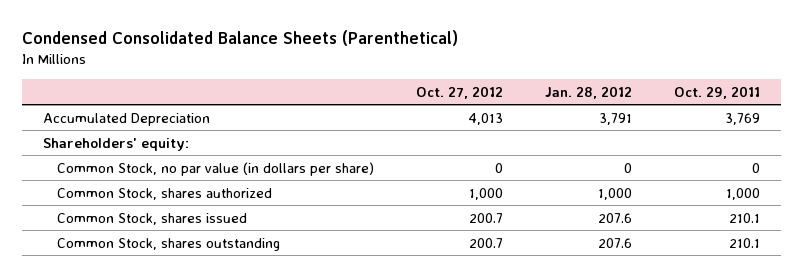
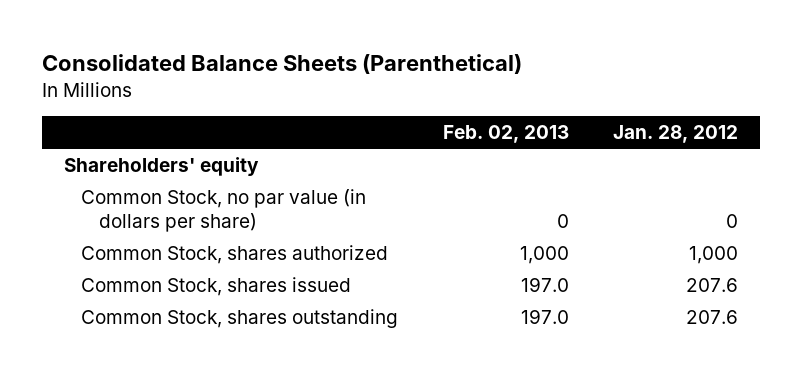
[21,30,458,47] Condensed Consolidated Balance Sheets (Parenthetical) -> [41,54,522,75] Consolidated Balance Sheets (Parenthetical)
[415,85,503,99] Oct. 27, 2012 -> none
[673,85,760,99] Oct. 29, 2011 -> none
none -> [442,124,569,143] Feb. 02, 2013
[42,112,210,126] Accumulated Depreciation -> none
[42,137,189,151] Shareholders' equity: -> [63,157,259,177] Shareholders' equity

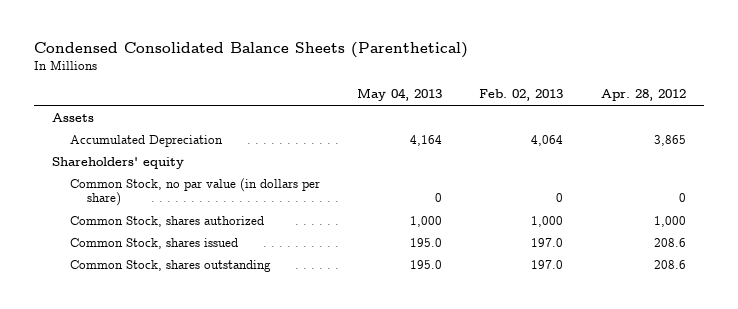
[41,54,522,75] Consolidated Balance Sheets (Parenthetical) -> [33,42,468,59] Condensed Consolidated Balance Sheets (Parenthetical)
[612,124,738,143] Jan. 28, 2012 -> none
none -> [357,88,443,102] May 04, 2013
none -> [600,89,686,102] Apr. 28, 2012
none -> [52,112,95,122] Assets
none -> [69,134,223,147] Accumulated Depreciation

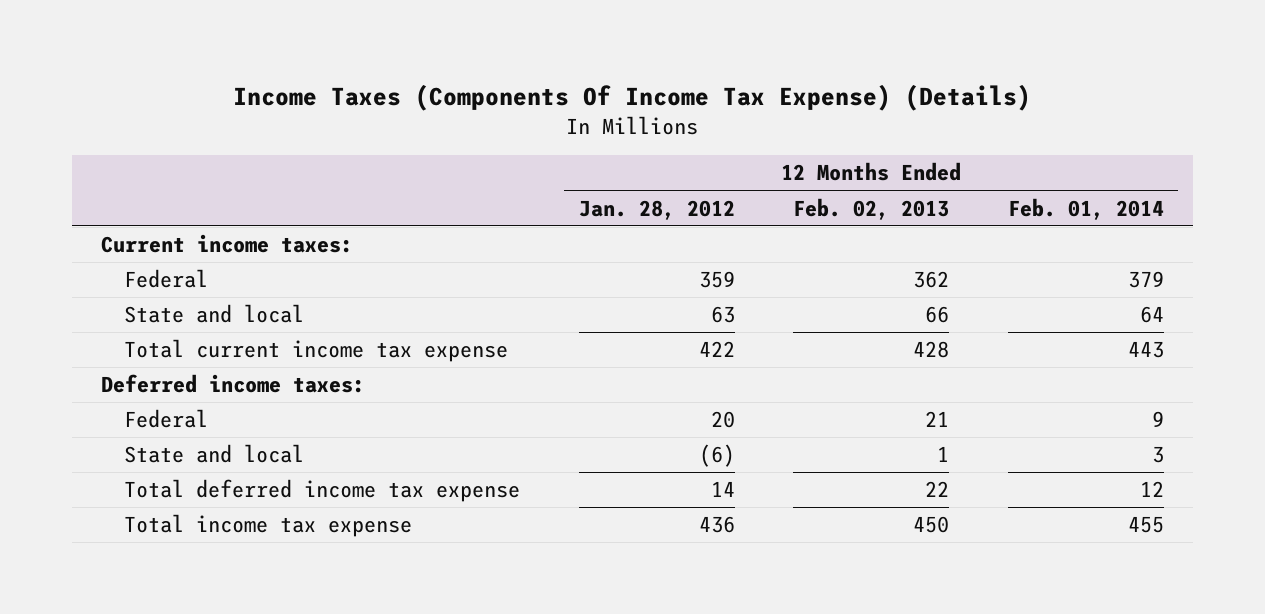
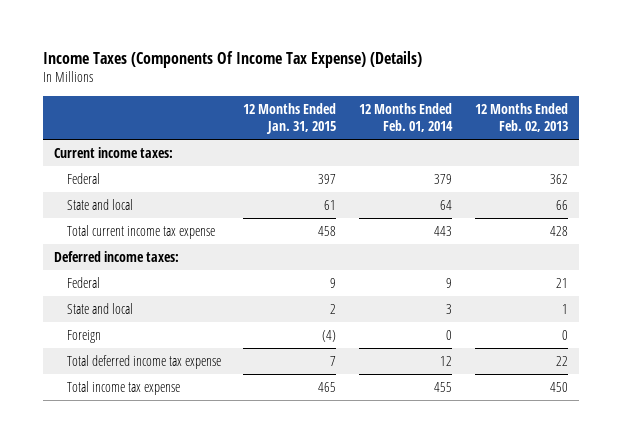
[578,199,735,220] Jan. 28, 2012 -> none
none -> [243,102,337,135] 12 Months Ended Jan. 31, 2015
none -> [66,329,101,343] Foreign

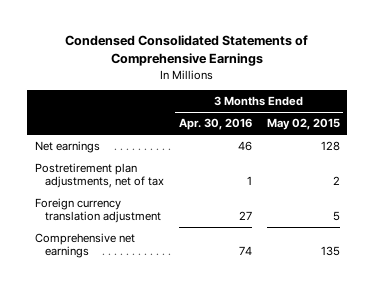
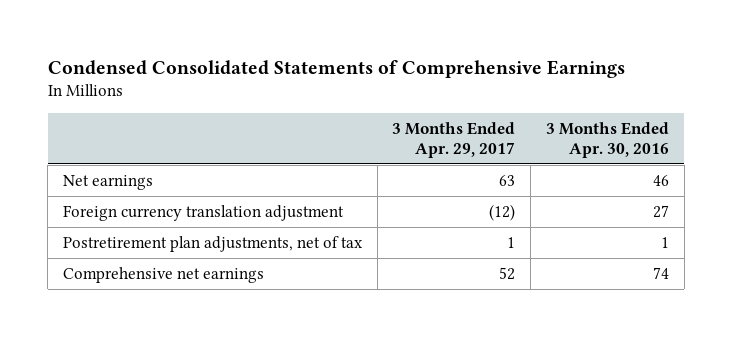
[266,118,340,131] May 02, 2015 -> none
none -> [392,121,516,158] 3 Months Ended Apr. 29, 2017
[34,163,165,189] Postretirement plan adjustments, net of tax -> [62,235,363,252] Postretirement plan adjustments, net of tax

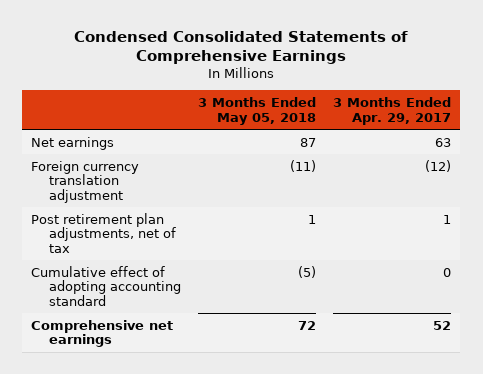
[546,121,670,158] 3 Months Ended Apr. 30, 2016 -> none
none -> [198,96,317,125] 3 Months Ended May 05, 2018
[62,235,363,252] Postretirement plan adjustments, net of tax -> [31,212,176,253] Post retirement plan adjustments, net of tax
none -> [31,265,181,306] Cumulative effect of adopting accounting standard

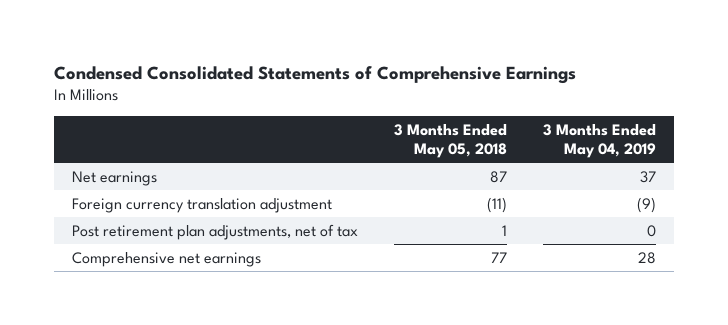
[333,96,452,125] 3 Months Ended Apr. 29, 2017 -> none
none -> [542,124,656,159] 3 Months Ended May 04, 2019
[31,265,181,306] Cumulative effect of adopting accounting standard -> none
[298,320,317,330] 72 -> [490,251,507,263] 77

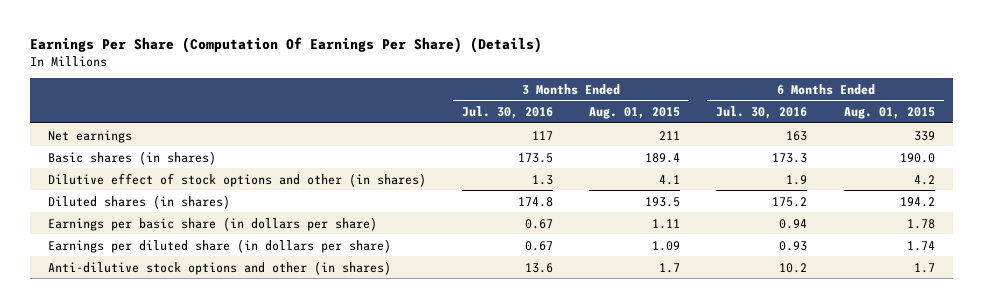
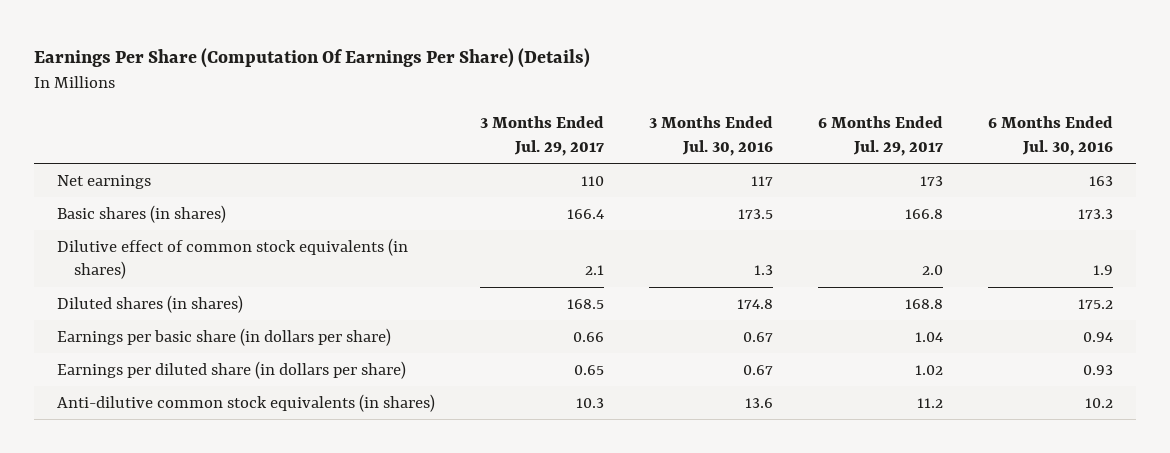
[589,107,681,120] Aug. 01, 2015 -> none
[843,107,935,120] Aug. 01, 2015 -> none
none -> [480,116,605,156] 3 Months Ended Jul. 29, 2017
none -> [818,116,944,156] 6 Months Ended Jul. 29, 2017
[48,172,427,187] Dilutive effect of stock options and other (in shares) -> [57,237,409,280] Dilutive effect of common stock equivalents (in shares)
[48,260,392,275] Anti-dilutive stock options and other (in shares) -> [57,393,436,412] Anti-dilutive common stock equivalents (in shares)

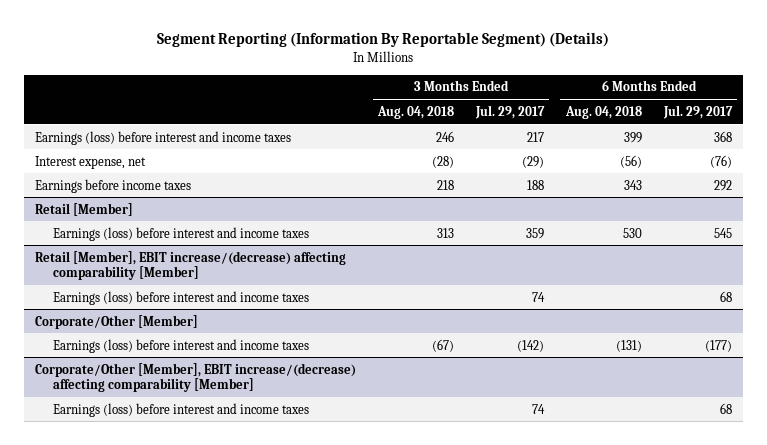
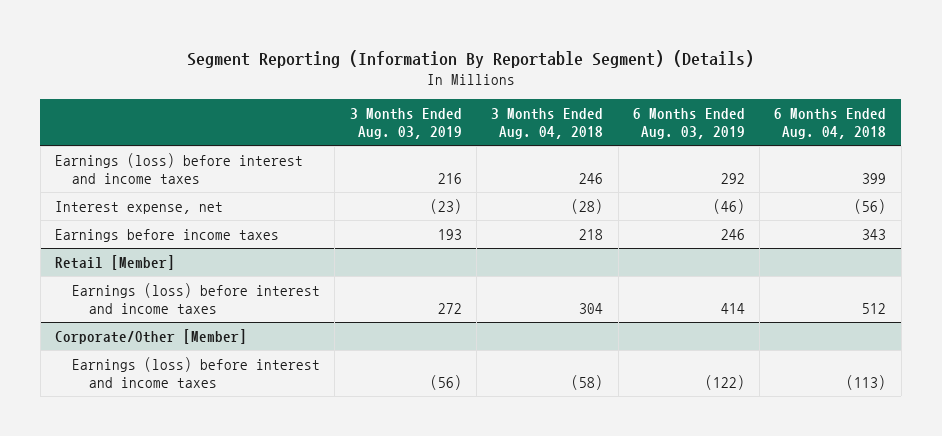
[474,104,545,119] Jul. 29, 2017 -> none
[662,104,733,119] Jul. 29, 2017 -> none
none -> [349,108,462,140] 3 Months Ended Aug. 03, 2019
none -> [632,108,745,140] 6 Months Ended Aug. 03, 2019
[35,250,347,280] Retail [Member], EBIT increase/(decrease) affecting comparability [Member] -> none
[53,290,310,305] Earnings (loss) before interest and income taxes -> none
[437,227,455,238] 313 -> [579,302,604,314] 304
[622,227,642,238] 530 -> [862,302,887,314] 512
[35,362,357,392] Corporate/Other [Member], EBIT increase/(decrease) affecting comparability [Member] -> none
[53,402,310,417] Earnings (loss) before interest and income taxes -> none
[432,338,455,352] (67) -> [571,374,604,390] (58)
[615,339,642,352] (131) -> [846,374,887,390] (113)

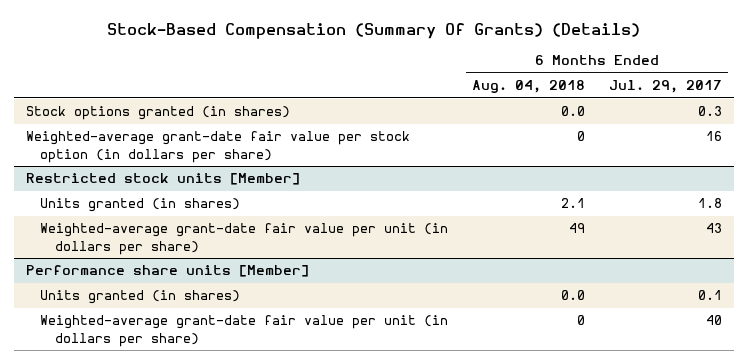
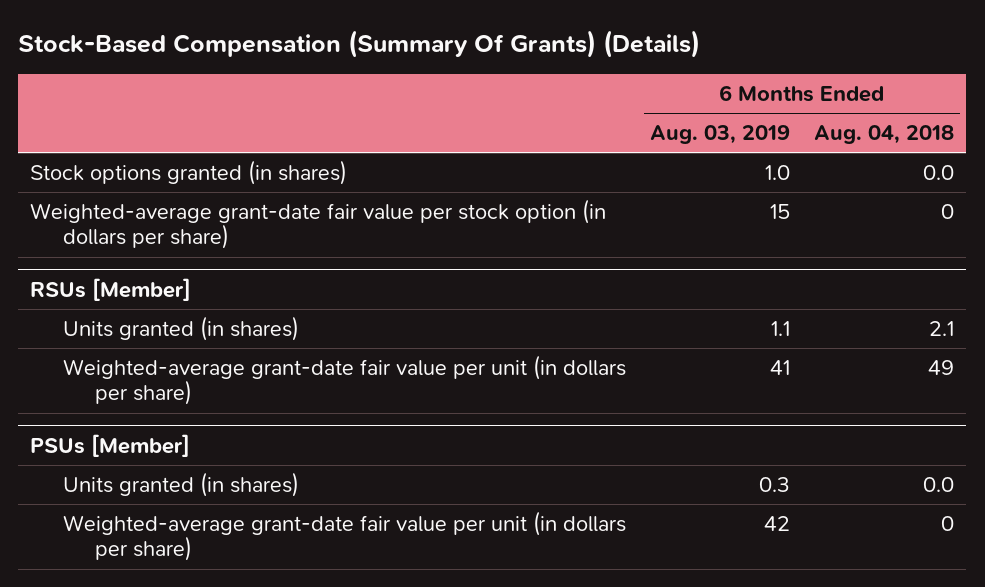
[609,80,723,94] Jul. 29, 2017 -> none
none -> [649,125,790,145] Aug. 03, 2019
[26,173,301,186] Restricted stock units [Member] -> [30,277,192,301] RSUs [Member]
[26,265,310,278] Performance share units [Member] -> [30,433,191,457] PSUs [Member]

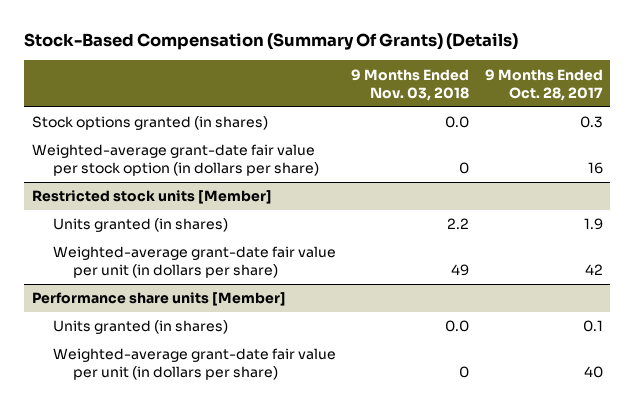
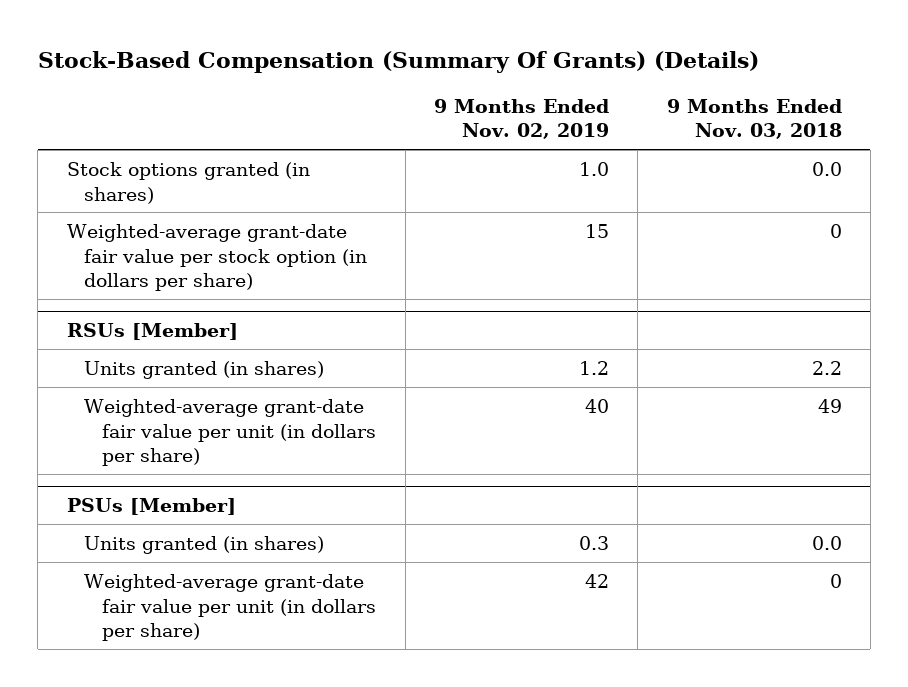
[484,68,603,101] 9 Months Ended Oct. 28, 2017 -> none
none -> [434,98,610,140] 9 Months Ended Nov. 02, 2019
[31,190,272,205] Restricted stock units [Member] -> [66,323,238,341] RSUs [Member]
[31,292,286,307] Performance share units [Member] -> [66,498,236,516] PSUs [Member]

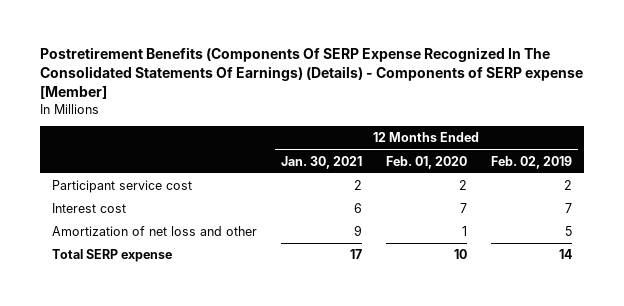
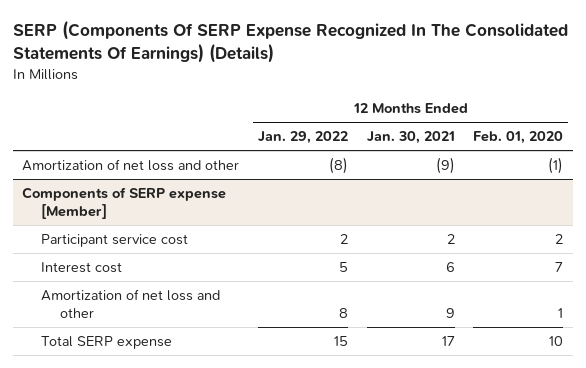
[40,47,584,100] Postretirement Benefits (Components Of SERP Expense Recognized In The Consolidated Statements Of Earnings) (Details) - Components of SERP expense [Member] -> [13,20,569,63] SERP (Components Of SERP Expense Recognized In The Consolidated Statements Of Earnings) (Details)
[490,155,572,169] Feb. 02, 2019 -> none
none -> [258,131,349,145] Jan. 29, 2022
none -> [22,159,240,172] Amortization of net loss and other
none -> [22,187,227,220] Components of SERP expense [Member]

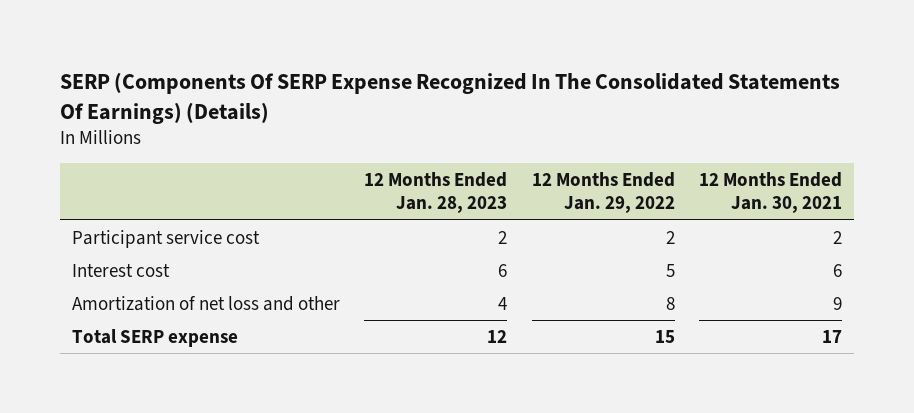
[473,131,564,145] Feb. 01, 2020 -> none
none -> [364,172,508,214] 12 Months Ended Jan. 28, 2023
[22,159,240,172] Amortization of net loss and other -> none
[22,187,227,220] Components of SERP expense [Member] -> none

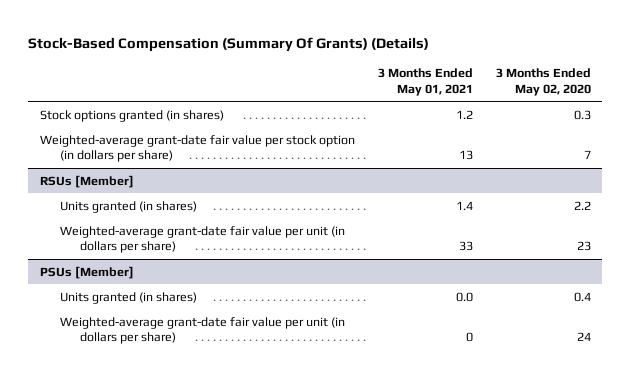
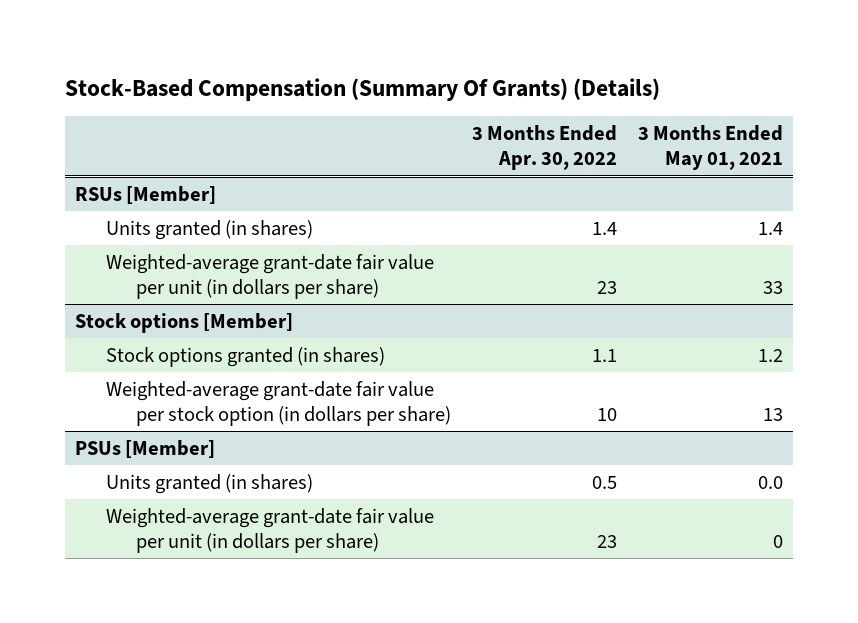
[495,68,591,96] 3 Months Ended May 02, 2020 -> none
none -> [471,125,617,171] 3 Months Ended Apr. 30, 2022
[39,109,224,122] Stock options granted (in shares) -> none
[39,134,355,163] Weighted-average grant-date fair value per stock option (in dollars per share) -> none
none -> [74,312,293,333] Stock options [Member]
none -> [105,346,385,367] Stock options granted (in shares)
none -> [105,380,452,426] Weighted-average grant-date fair value per stock option (in dollars per share)

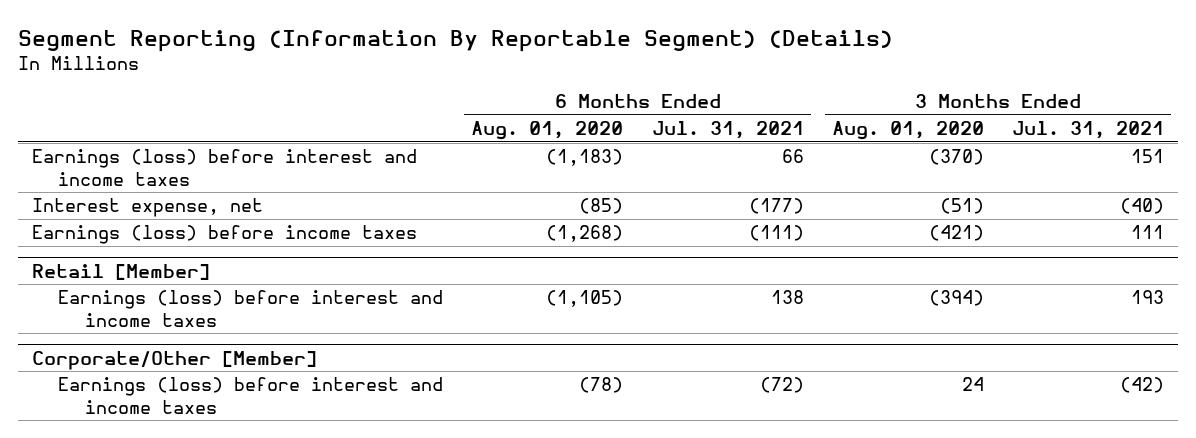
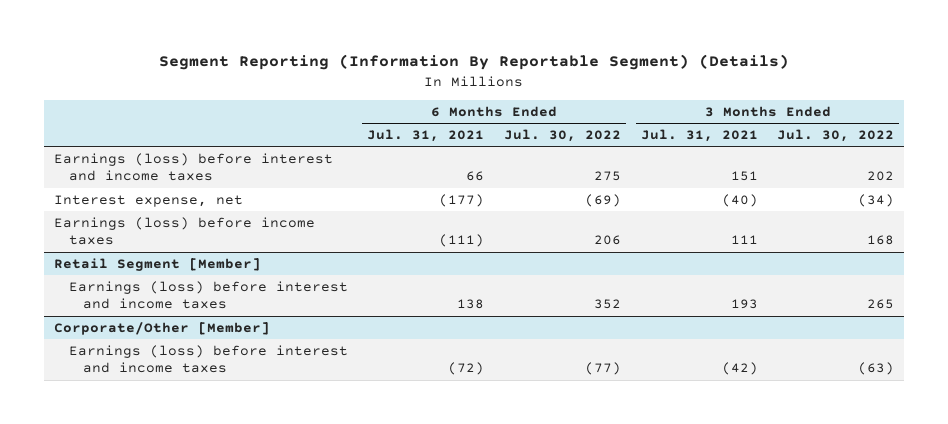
[471,121,624,141] Aug. 01, 2020 -> none
[831,121,984,141] Aug. 01, 2020 -> none
none -> [504,129,622,143] Jul. 30, 2022
none -> [777,129,895,143] Jul. 30, 2022
[31,263,210,280] Retail [Member] -> [53,257,261,271] Retail Segment [Member]

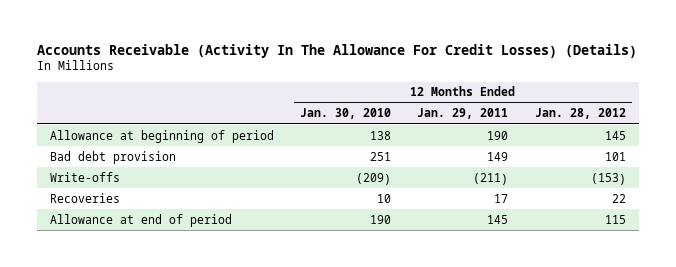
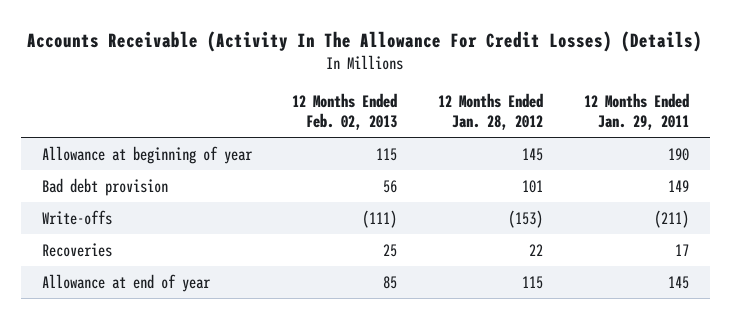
[300,108,392,120] Jan. 30, 2010 -> none
none -> [292,93,398,131] 12 Months Ended Feb. 02, 2013
[49,129,274,143] Allowance at beginning of period -> [41,145,253,164] Allowance at beginning of year
[49,213,232,227] Allowance at end of period -> [41,273,211,292] Allowance at end of year

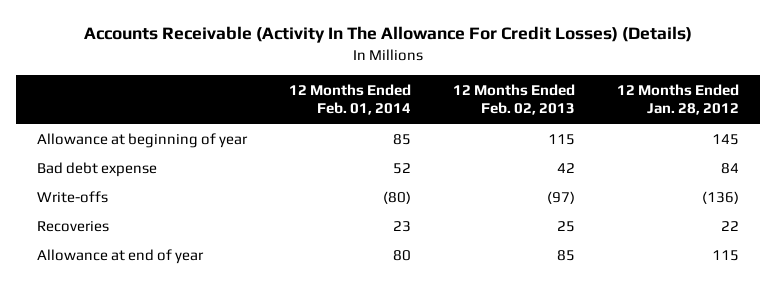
[584,93,690,131] 12 Months Ended Jan. 29, 2011 -> none
none -> [288,83,411,116] 12 Months Ended Feb. 01, 2014
[41,177,168,196] Bad debt provision -> [36,161,157,177] Bad debt expense
[383,179,398,193] 56 -> [556,162,575,173] 42
[522,179,544,193] 101 -> [720,162,739,174] 84
[362,209,398,228] (111) -> [546,190,575,204] (97)
[508,209,544,228] (153) -> [701,190,739,204] (136)

